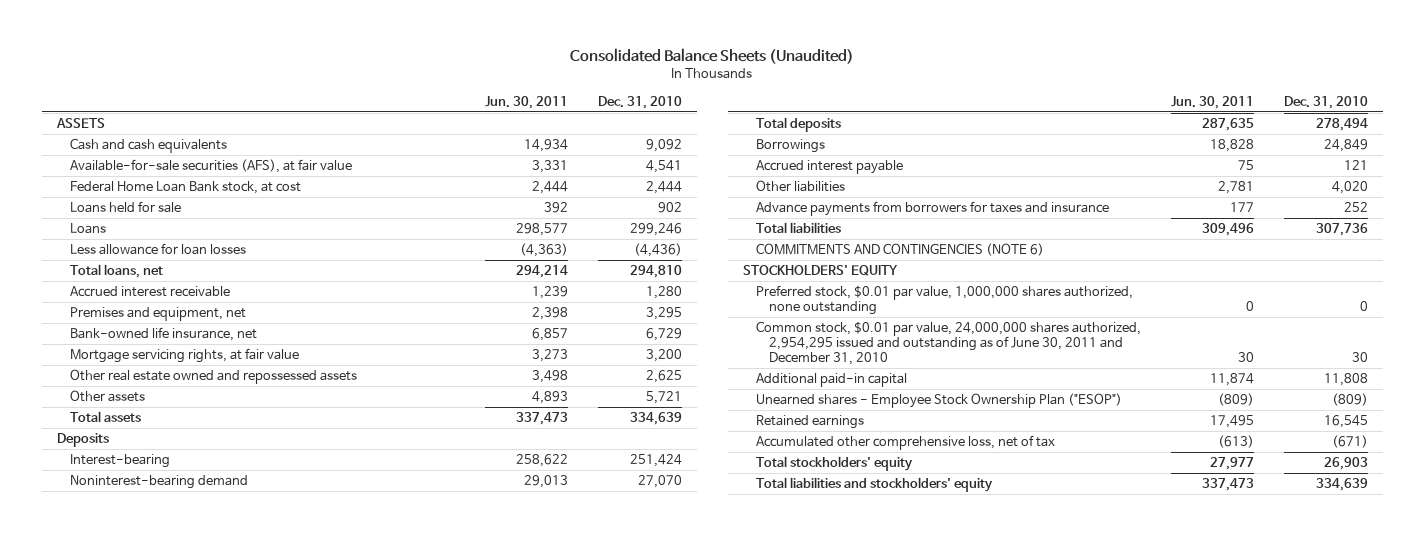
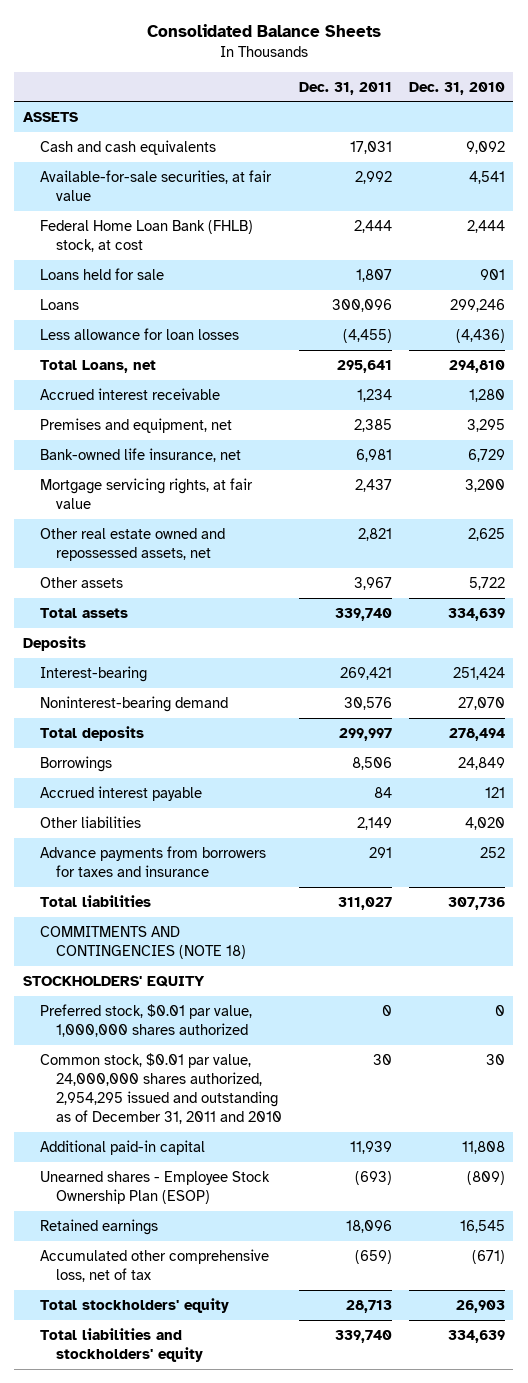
[570,48,855,65] Consolidated Balance Sheets (Unaudited) -> [146,24,381,38] Consolidated Balance Sheets
[484,95,568,109] Jun. 30, 2011 -> none
none -> [299,81,393,95] Dec. 31, 2011
[69,159,352,174] Available-for-sale securities (AFS), at fair value -> [39,169,272,201] Available-for-sale securities, at fair value
[69,181,301,195] Federal Home Loan Bank stock, at cost -> [39,219,253,252] Federal Home Loan Bank (FHLB) stock, at cost
[657,202,682,214] 902 -> [479,268,505,280] 901
[69,264,163,279] Total loans, net -> [39,359,156,373] Total Loans, net
[69,369,357,385] Other real estate owned and repossessed assets -> [39,527,225,561] Other real estate owned and repossessed assets, net
[645,391,682,405] 5,721 -> [468,576,505,590] 5,722
[755,243,1044,257] COMMITMENTS AND CONTINGENCIES (NOTE 6) -> [39,925,247,959] COMMITMENTS AND CONTINGENCIES (NOTE 18)
[755,285,1133,316] Preferred stock, $0.01 par value, 1,000,000 shares authorized, none outstanding -> [39,1003,252,1037] Preferred stock, $0.01 par value, 1,000,000 shares authorized
[755,321,1141,366] Common stock, $0.01 par value, 24,000,000 shares authorized, 2,954,295 issued and outstanding as of June 30, 2011 and December 31, 2010 -> [39,1052,283,1124] Common stock, $0.01 par value, 24,000,000 shares authorized, 2,954,295 issued and outstanding as of December 31, 2011 and 2010
[755,393,1122,409] Unearned shares - Employee Stock Ownership Plan ("ESOP") -> [39,1170,270,1204] Unearned shares - Employee Stock Ownership Plan (ESOP)

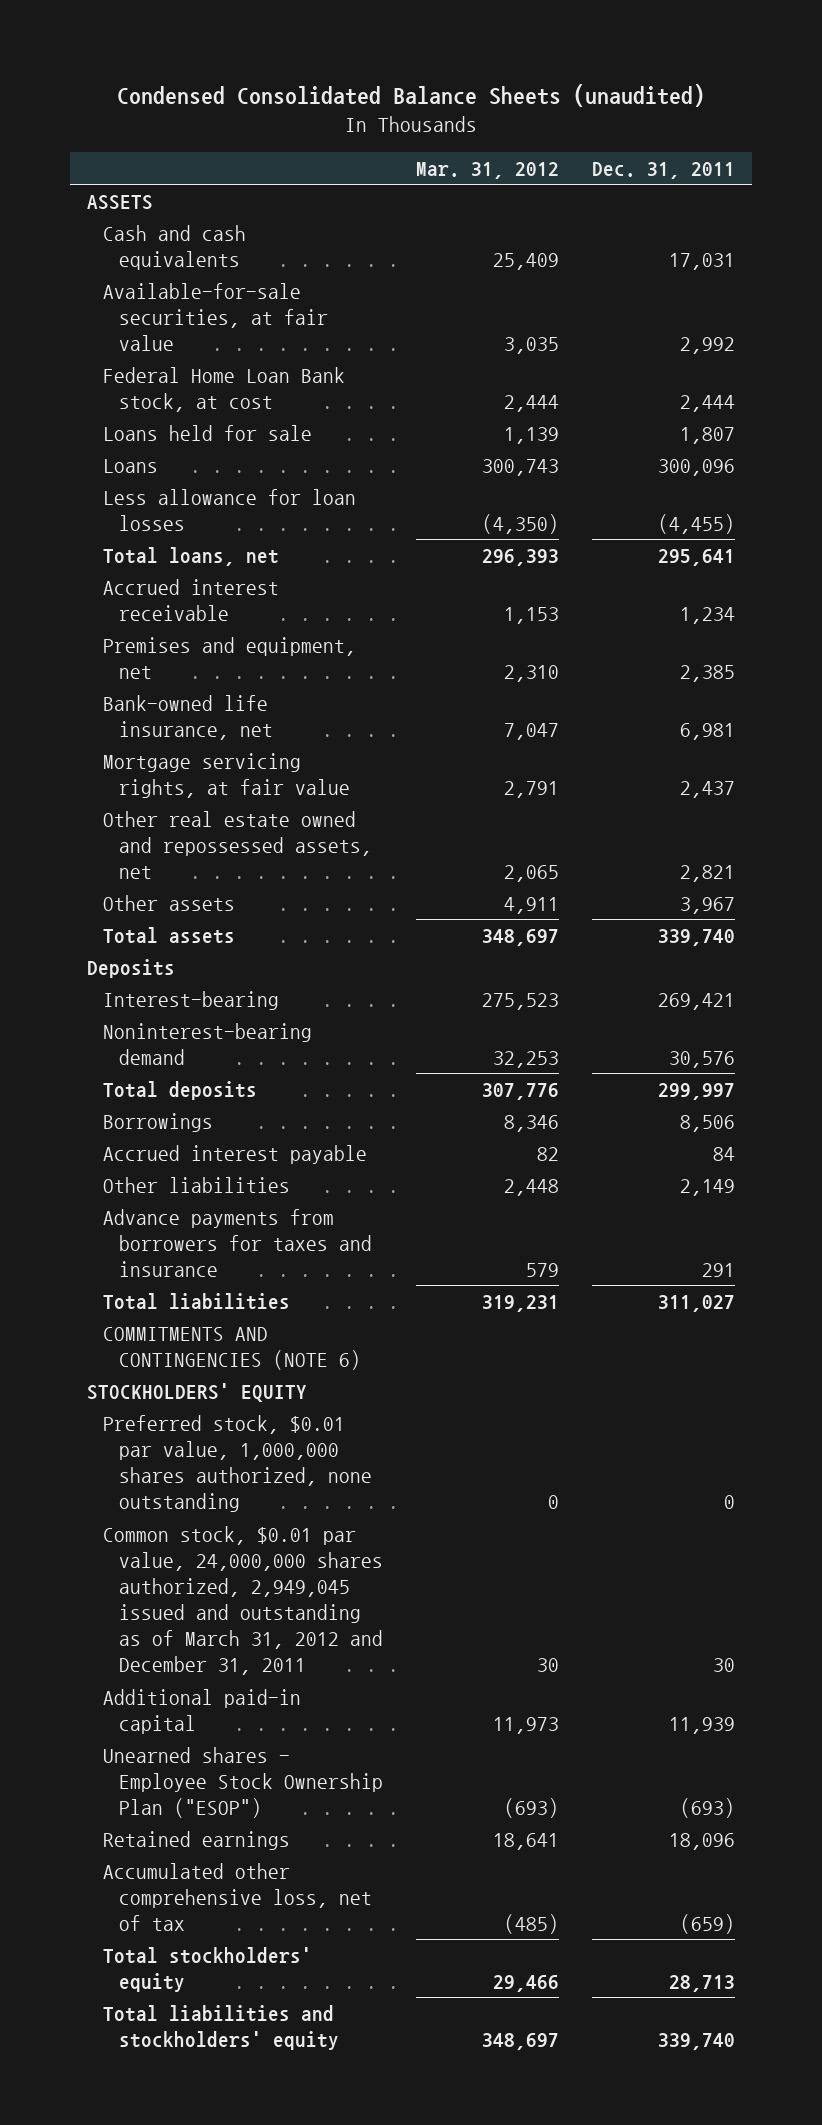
[146,24,381,38] Consolidated Balance Sheets -> [116,83,705,107] Condensed Consolidated Balance Sheets (unaudited)
[408,81,505,95] Dec. 31, 2010 -> none
none -> [415,162,559,180] Mar. 31, 2012
[39,219,253,252] Federal Home Loan Bank (FHLB) stock, at cost -> [102,366,345,412] Federal Home Loan Bank stock, at cost
[39,359,156,373] Total Loans, net -> [102,546,279,566] Total loans, net
[39,925,247,959] COMMITMENTS AND CONTINGENCIES (NOTE 18) -> [102,1326,361,1370] COMMITMENTS AND CONTINGENCIES (NOTE 6)
[39,1003,252,1037] Preferred stock, $0.01 par value, 1,000,000 shares authorized -> [102,1414,372,1513] Preferred stock, $0.01 par value, 1,000,000 shares authorized, none outstanding
[39,1052,283,1124] Common stock, $0.01 par value, 24,000,000 shares authorized, 2,954,295 issued and outstanding as of December 31, 2011 and 2010 -> [102,1525,383,1676] Common stock, $0.01 par value, 24,000,000 shares authorized, 2,949,045 issued and outstanding as of March 31, 2012 and December 31, 2011
[39,1170,270,1204] Unearned shares - Employee Stock Ownership Plan (ESOP) -> [102,1746,383,1819] Unearned shares - Employee Stock Ownership Plan ("ESOP")

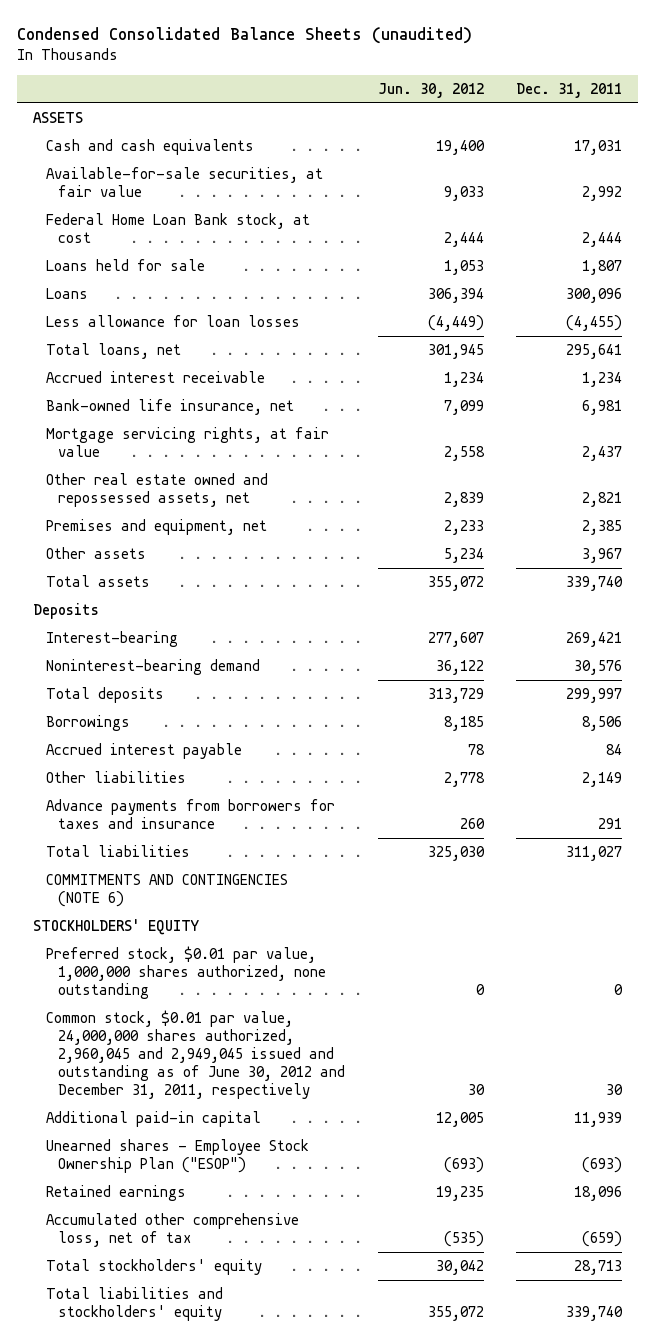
[415,162,559,180] Mar. 31, 2012 -> none
none -> [377,83,484,99] Jun. 30, 2012
[102,636,356,679] Premises and equipment, net -> [45,519,267,536] Premises and equipment, net
[102,1525,383,1676] Common stock, $0.01 par value, 24,000,000 shares authorized, 2,949,045 issued and outstanding as of March 31, 2012 and December 31, 2011 -> [45,1010,346,1100] Common stock, $0.01 par value, 24,000,000 shares authorized, 2,960,045 and 2,949,045 issued and outstanding as of June 30, 2012 and December 31, 2011, respectively

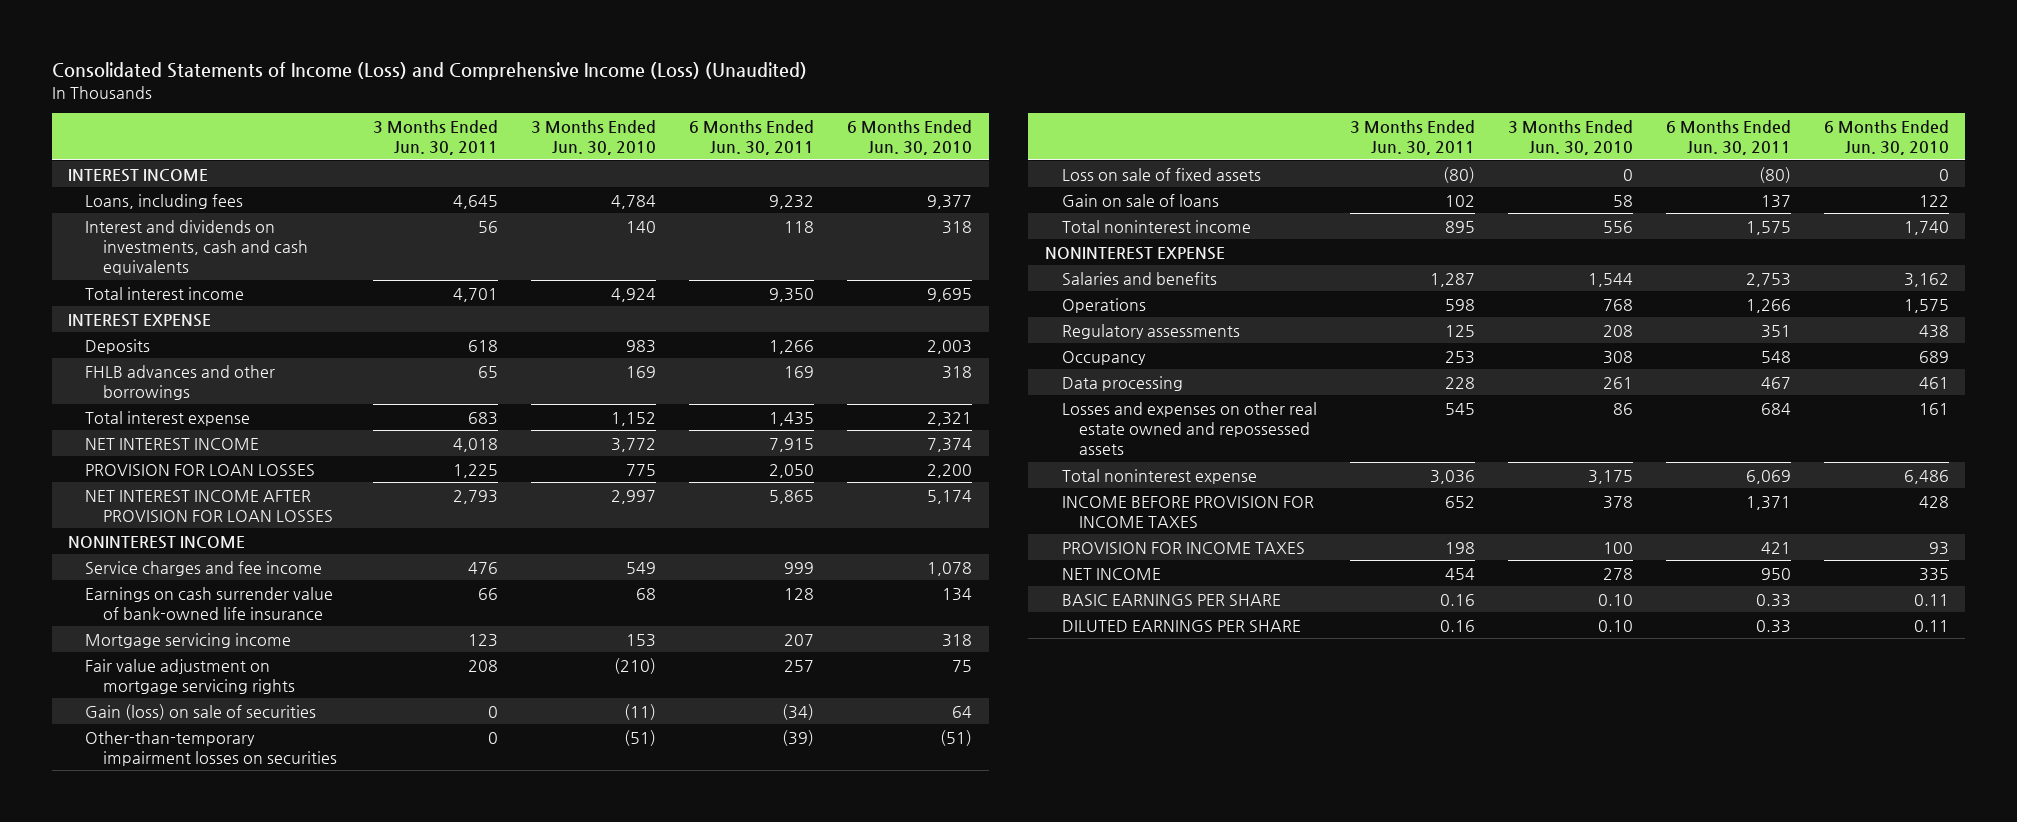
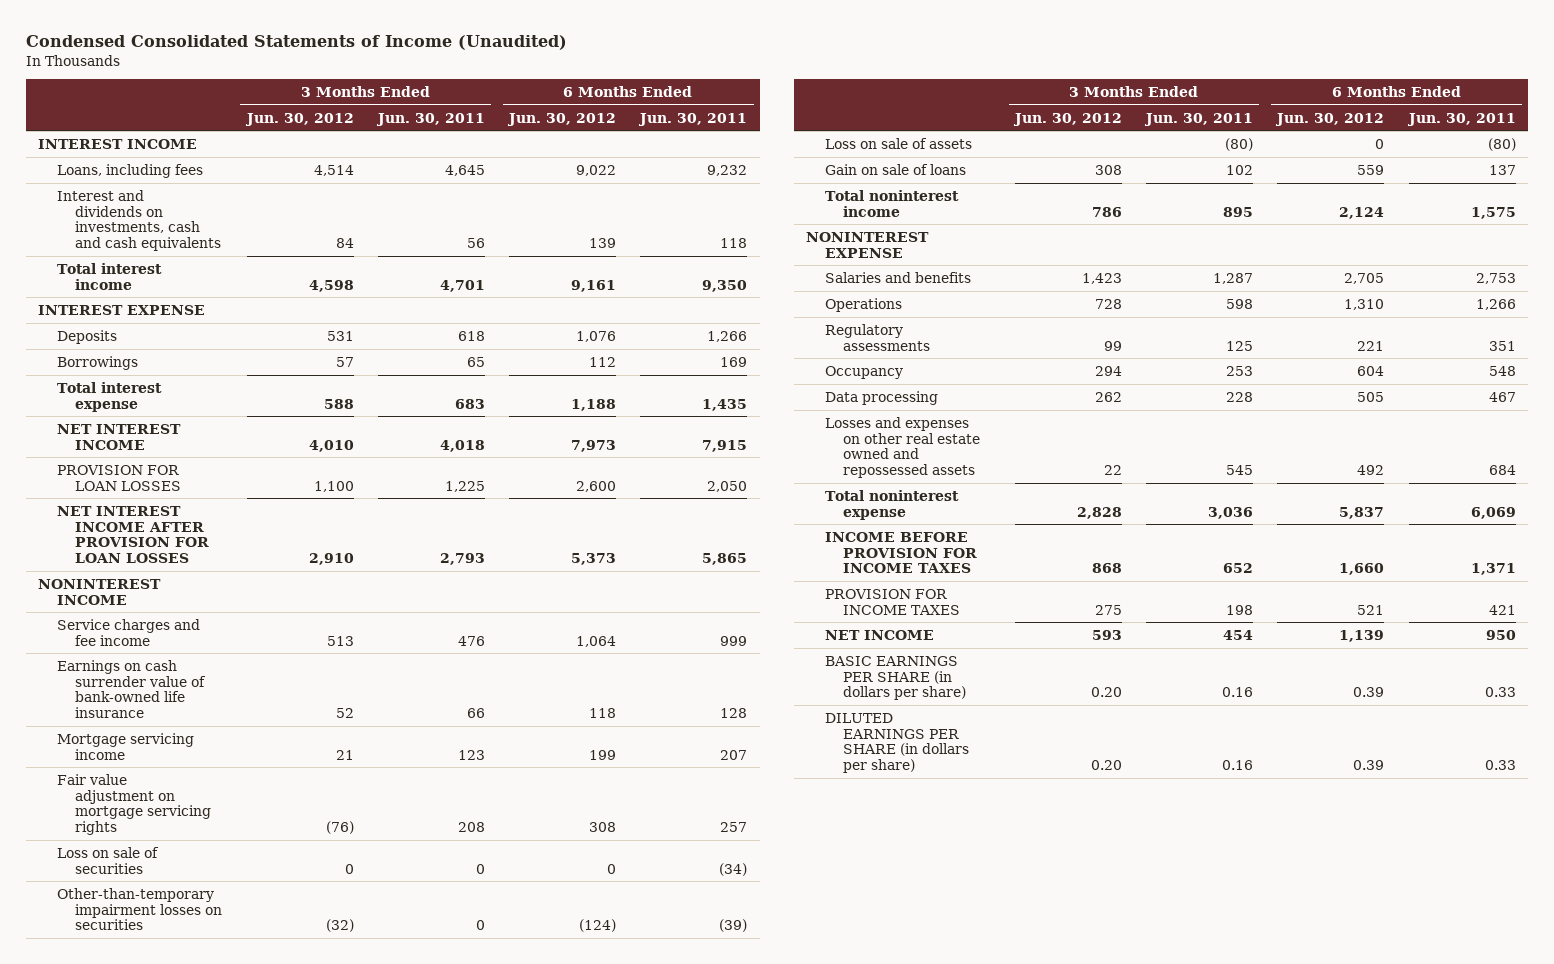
[51,62,807,81] Consolidated Statements of Income (Loss) and Comprehensive Income (Loss) (Unaudited) -> [25,35,567,51] Condensed Consolidated Statements of Income (Unaudited)
[531,120,657,156] 3 Months Ended Jun. 30, 2010 -> none
[847,120,973,156] 6 Months Ended Jun. 30, 2010 -> none
none -> [244,112,354,126] Jun. 30, 2012
none -> [507,112,617,126] Jun. 30, 2012
[85,364,276,400] FHLB advances and other borrowings -> [56,355,138,370] Borrowings
[85,703,317,720] Gain (loss) on sale of securities -> [56,846,159,874] Loss on sale of securities
[1061,167,1261,181] Loss on sale of fixed assets -> [824,137,972,149] Loss on sale of assets
[1061,593,1281,606] BASIC EARNINGS PER SHARE -> [824,655,967,701] BASIC EARNINGS PER SHARE (in dollars per share)
[1061,619,1301,632] DILUTED EARNINGS PER SHARE -> [824,712,970,774] DILUTED EARNINGS PER SHARE (in dollars per share)

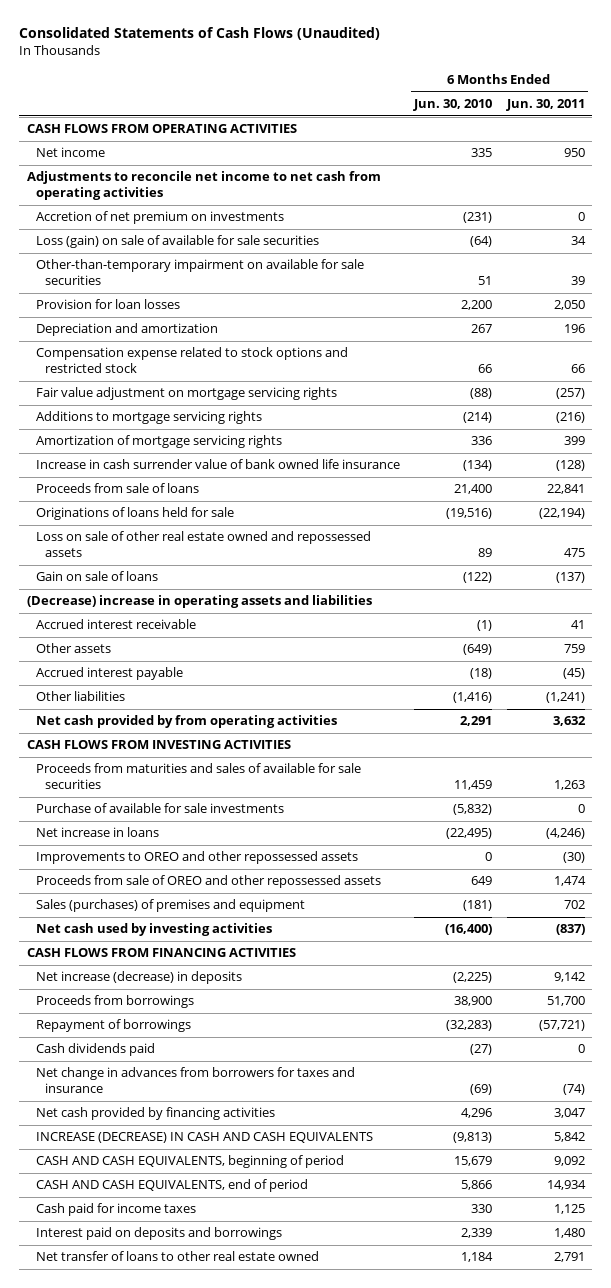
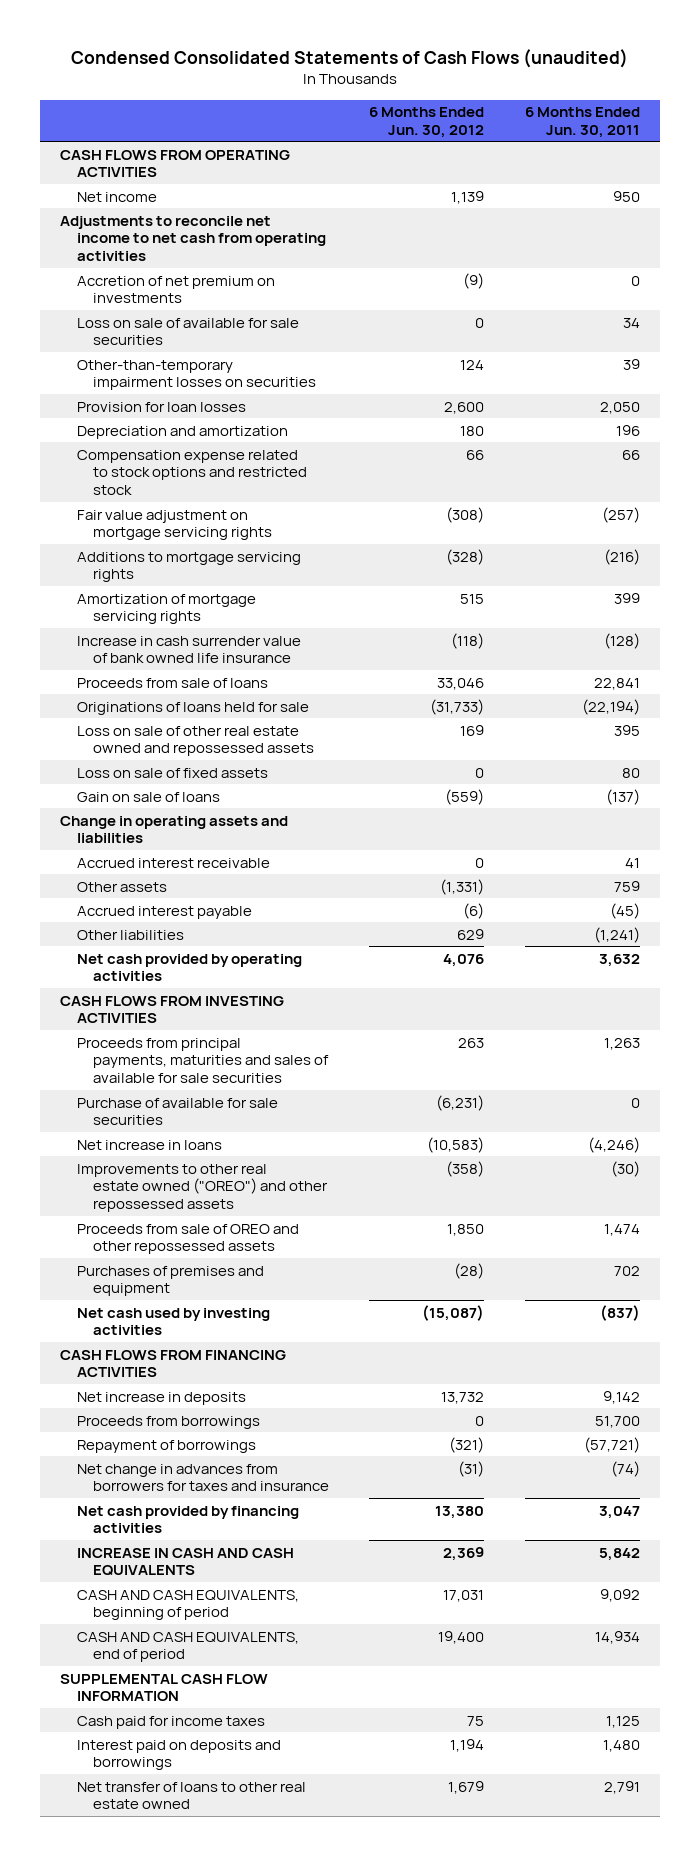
[19,27,381,41] Consolidated Statements of Cash Flows (Unaudited) -> [71,48,629,68] Condensed Consolidated Statements of Cash Flows (unaudited)
[413,98,493,111] Jun. 30, 2010 -> none
none -> [369,107,485,138] 6 Months Ended Jun. 30, 2012
[35,235,319,249] Loss (gain) on sale of available for sale securities -> [76,317,299,346] Loss on sale of available for sale securities
[35,259,364,286] Other-than-temporary impairment on available for sale securities -> [76,359,316,391] Other-than-temporary impairment losses on securities
[563,548,585,558] 475 -> [613,724,640,736] 395
none -> [76,767,268,778] Loss on sale of fixed assets
[26,595,372,609] (Decrease) increase in operating assets and liabilities -> [60,815,289,844] Change in operating assets and liabilities
[35,715,337,729] Net cash provided by from operating activities -> [76,953,302,982] Net cash provided by operating activities
[35,763,361,790] Proceeds from maturities and sales of available for sale securities -> [76,1037,329,1083] Proceeds from principal payments, maturities and sales of available for sale securities
[35,803,284,814] Purchase of available for sale investments -> [76,1097,278,1126] Purchase of available for sale securities
[35,851,358,865] Improvements to OREO and other repossessed assets -> [76,1163,328,1212] Improvements to other real estate owned ("OREO") and other repossessed assets
[35,899,305,913] Sales (purchases) of premises and equipment -> [76,1265,264,1297] Purchases of premises and equipment
[35,971,242,985] Net increase (decrease) in deposits -> [76,1391,246,1405] Net increase in deposits
[35,1043,155,1057] Cash dividends paid -> none
[35,1132,373,1144] INCREASE (DECREASE) IN CASH AND CASH EQUIVALENTS -> [76,1547,294,1577] INCREASE IN CASH AND CASH EQUIVALENTS
none -> [60,1673,269,1702] SUPPLEMENTAL CASH FLOW INFORMATION

